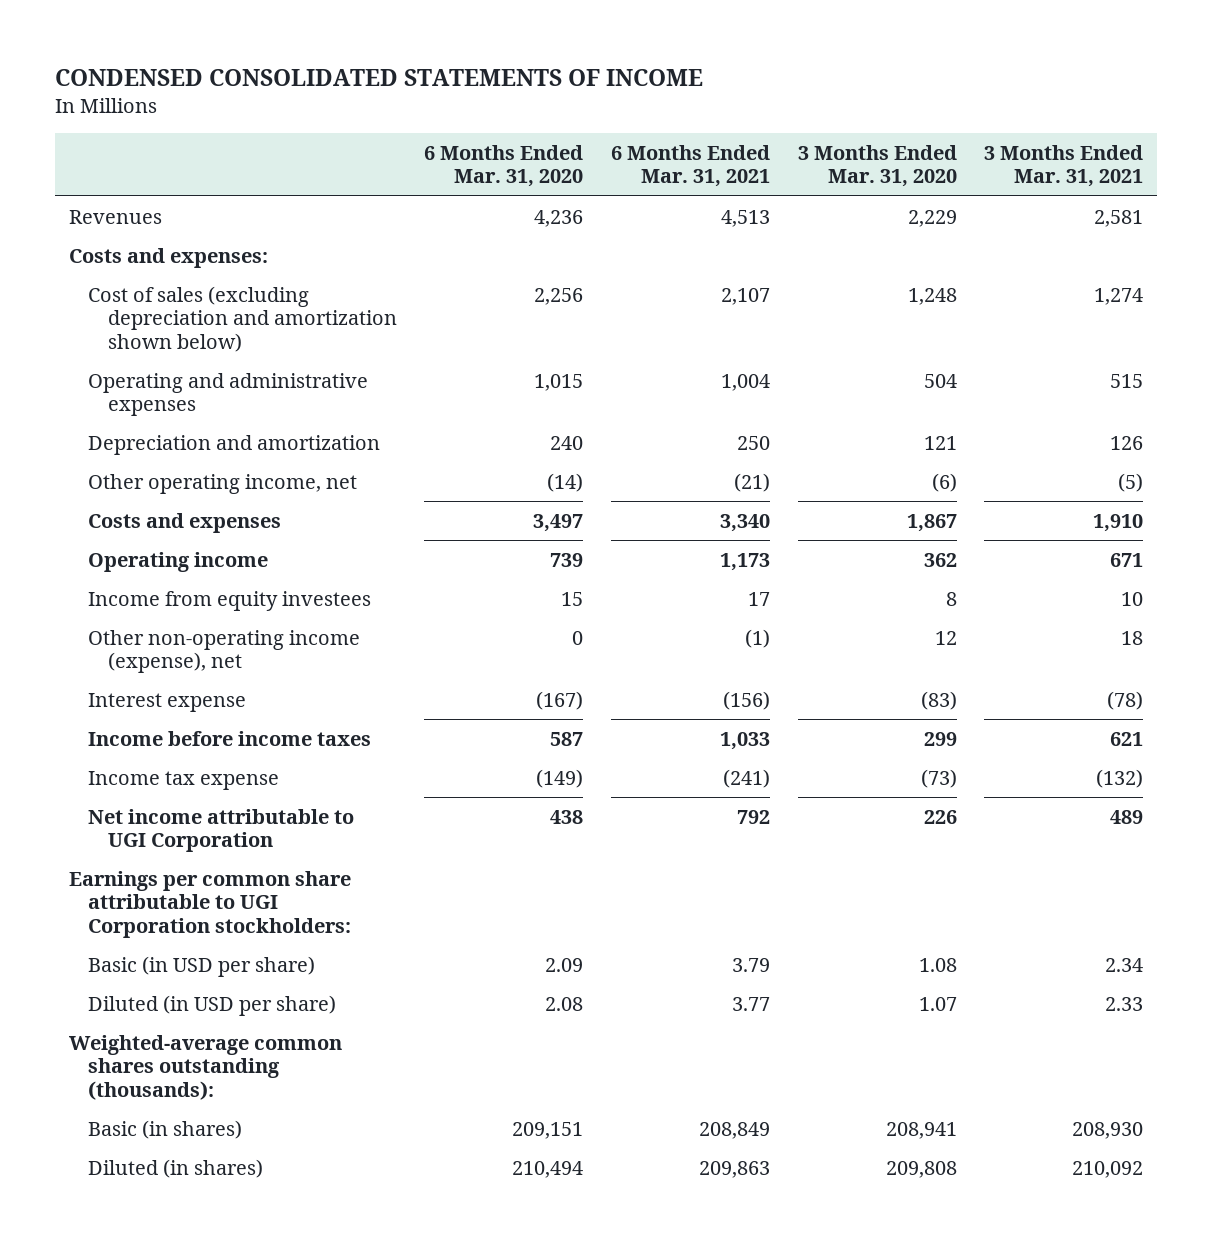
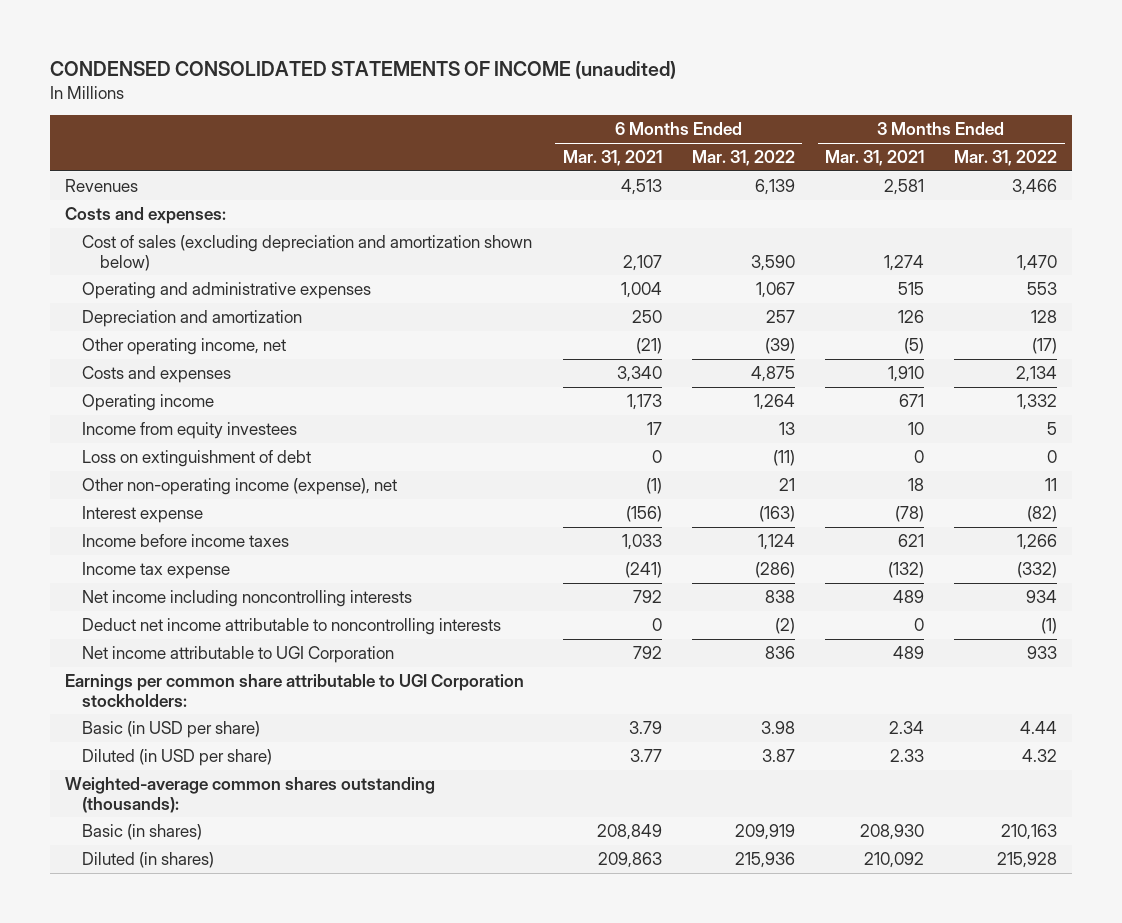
[55,69,704,87] CONDENSED CONSOLIDATED STATEMENTS OF INCOME -> [49,60,676,79] CONDENSED CONSOLIDATED STATEMENTS OF INCOME (unaudited)
[424,144,584,188] 6 Months Ended Mar. 31, 2020 -> none
[797,144,957,188] 3 Months Ended Mar. 31, 2020 -> none
none -> [691,150,795,167] Mar. 31, 2022
none -> [954,150,1058,167] Mar. 31, 2022
none -> [82,450,312,468] Loss on extinguishment of debt
none -> [82,590,413,608] Net income including noncontrolling interests
none -> [82,618,502,636] Deduct net income attributable to noncontrolling interests

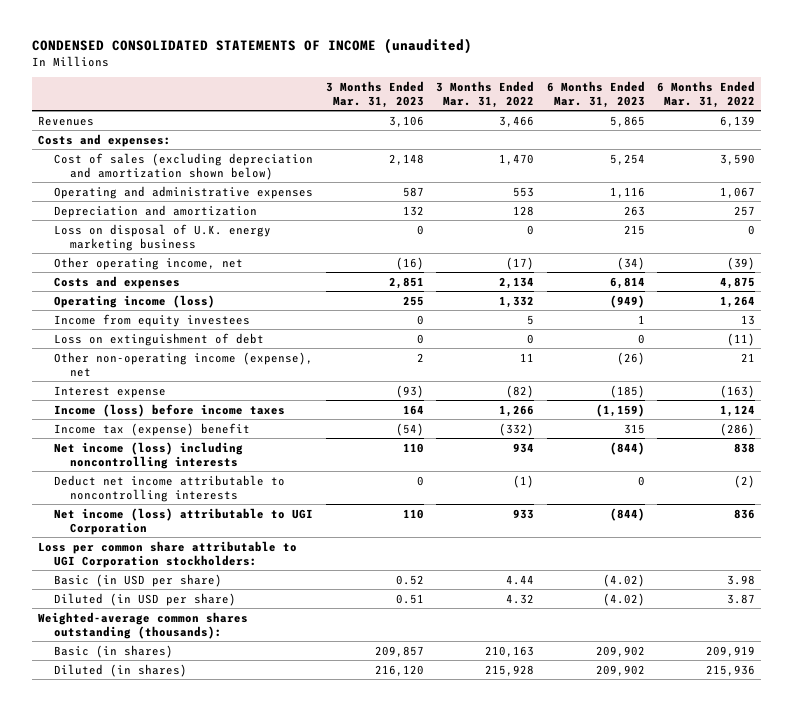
[562,150,662,167] Mar. 31, 2021 -> none
[825,150,925,167] Mar. 31, 2021 -> none
none -> [325,80,424,108] 3 Months Ended Mar. 31, 2023
none -> [546,80,645,108] 6 Months Ended Mar. 31, 2023
none -> [54,223,272,251] Loss on disposal of U.K. energy marketing business
[82,394,215,412] Operating income -> [54,294,216,308] Operating income (loss)
[82,534,290,548] Income before income taxes -> [54,403,286,417] Income (loss) before income taxes
[82,562,231,580] Income tax expense -> [54,422,251,436] Income tax (expense) benefit
[82,590,413,608] Net income including noncontrolling interests -> [54,441,244,469] Net income (loss) including noncontrolling interests
[82,646,395,664] Net income attributable to UGI Corporation -> [54,507,314,535] Net income (loss) attributable to UGI Corporation
[64,674,524,707] Earnings per common share attributable to UGI Corporation stockholders: -> [38,540,298,568] Loss per common share attributable to UGI Corporation stockholders:

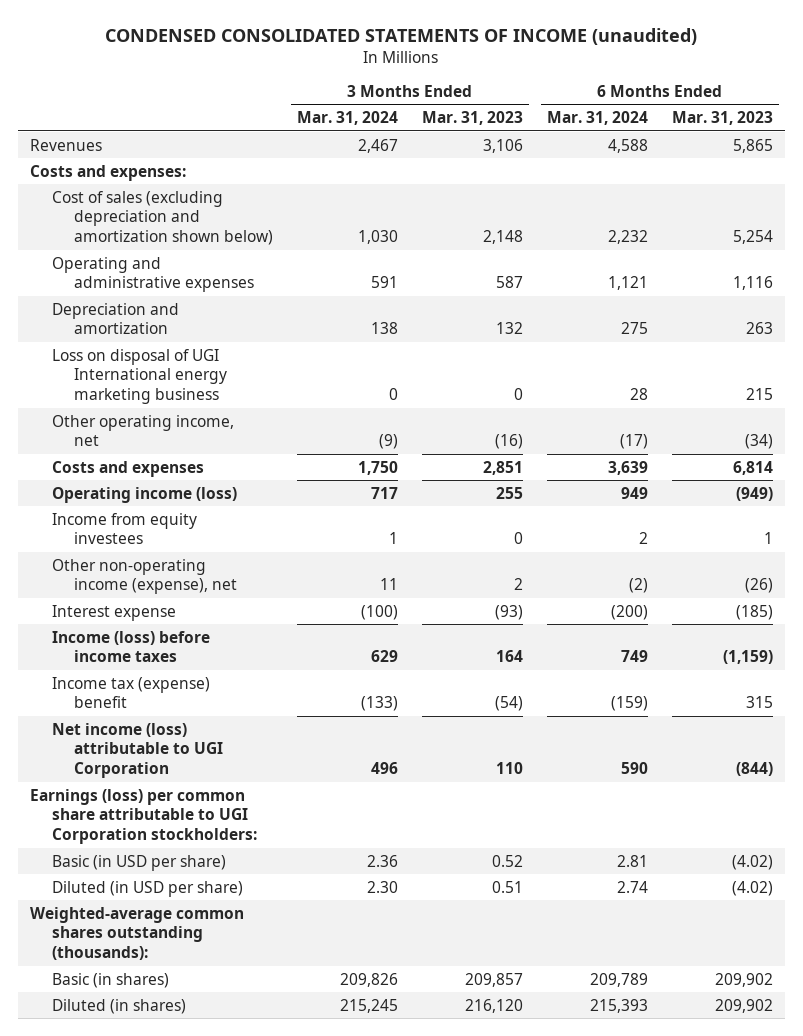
[436,80,535,108] 3 Months Ended Mar. 31, 2022 -> none
[657,80,756,108] 6 Months Ended Mar. 31, 2022 -> none
none -> [297,111,399,126] Mar. 31, 2024
none -> [546,111,648,126] Mar. 31, 2024
[54,223,272,251] Loss on disposal of U.K. energy marketing business -> [52,348,228,405] Loss on disposal of UGI International energy marketing business
[54,332,265,346] Loss on extinguishment of debt -> none
[54,441,244,469] Net income (loss) including noncontrolling interests -> none
[54,474,286,502] Deduct net income attributable to noncontrolling interests -> none
[38,540,298,568] Loss per common share attributable to UGI Corporation stockholders: -> [30,788,258,845] Earnings (loss) per common share attributable to UGI Corporation stockholders:

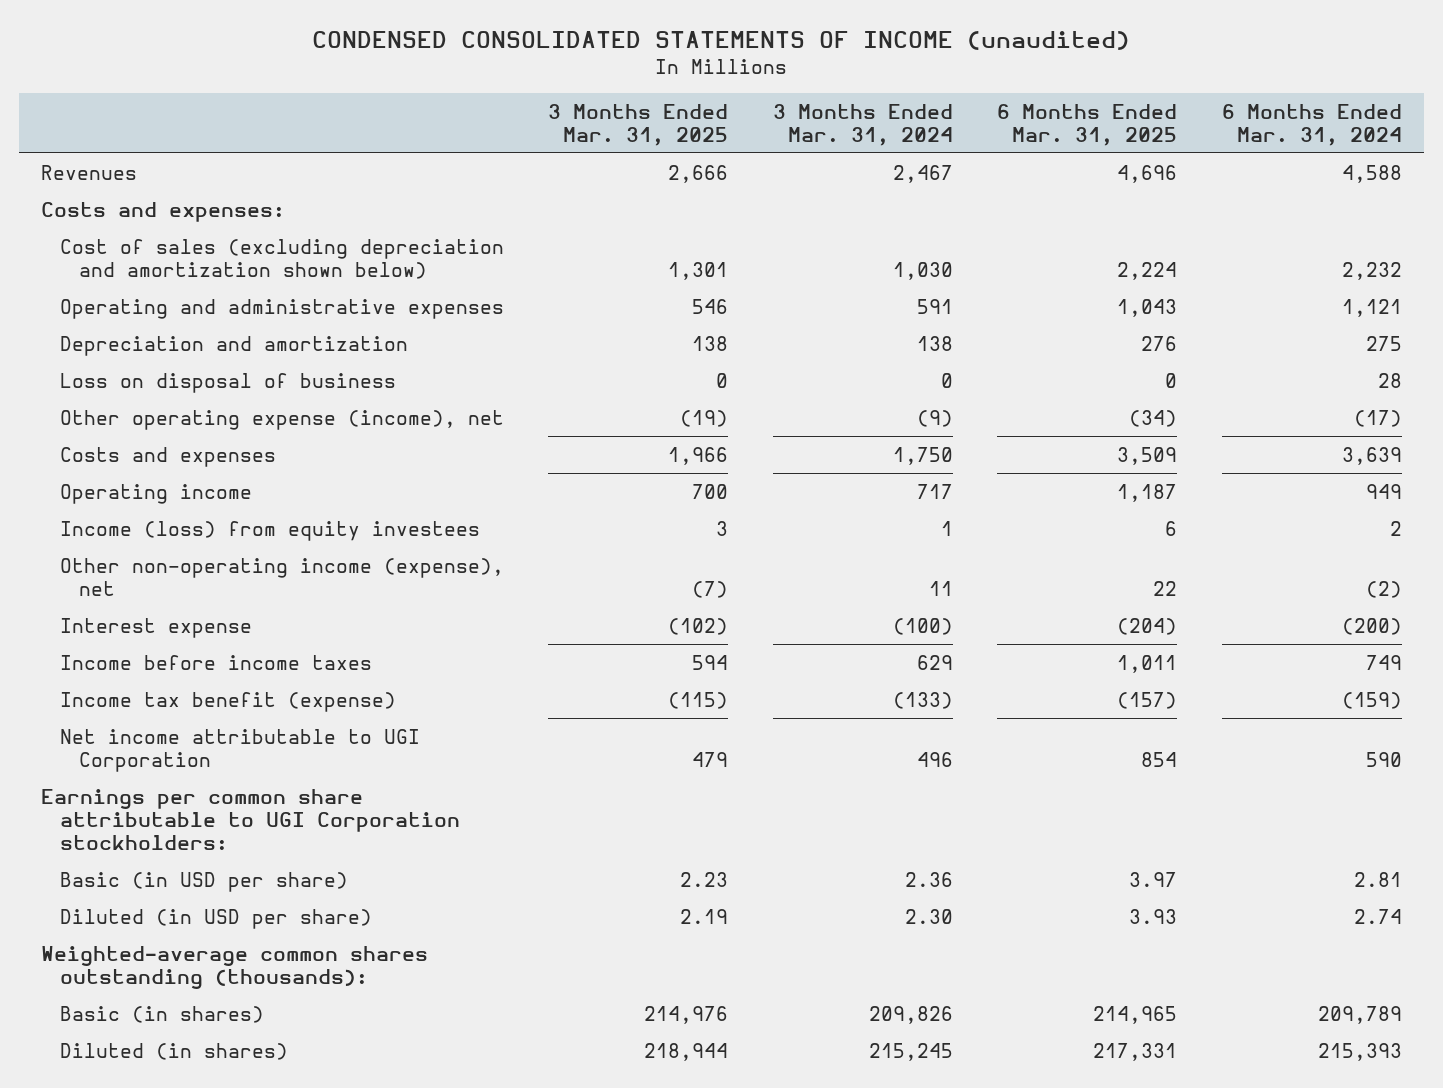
[422,111,524,126] Mar. 31, 2023 -> none
[671,111,773,126] Mar. 31, 2023 -> none
none -> [548,103,729,146] 3 Months Ended Mar. 31, 2025
none -> [997,103,1178,146] 6 Months Ended Mar. 31, 2025
[52,348,228,405] Loss on disposal of UGI International energy marketing business -> [59,372,396,393] Loss on disposal of business
[52,414,235,447] Other operating income, net -> [59,409,504,430] Other operating expense (income), net
[52,486,238,503] Operating income (loss) -> [59,483,252,504] Operating income
[52,512,198,545] Income from equity investees -> [59,520,480,541] Income (loss) from equity investees
[52,630,211,663] Income (loss) before income taxes -> [59,654,372,670] Income before income taxes
[52,676,211,709] Income tax (expense) benefit -> [59,691,396,712] Income tax benefit (expense)
[52,722,224,779] Net income (loss) attributable to UGI Corporation -> [59,728,420,772] Net income attributable to UGI Corporation
[30,788,258,845] Earnings (loss) per common share attributable to UGI Corporation stockholders: -> [40,788,460,850] Earnings per common share attributable to UGI Corporation stockholders:

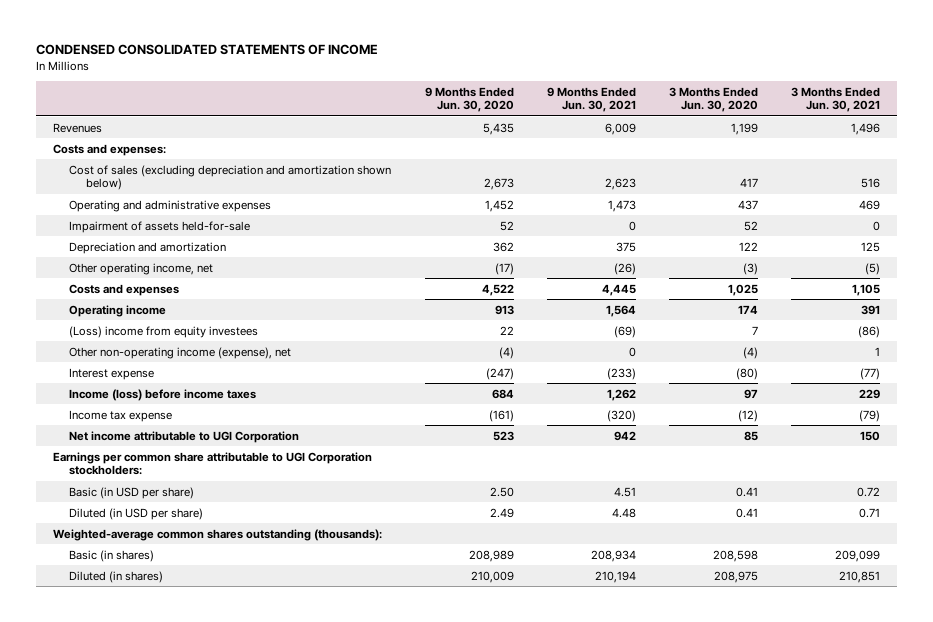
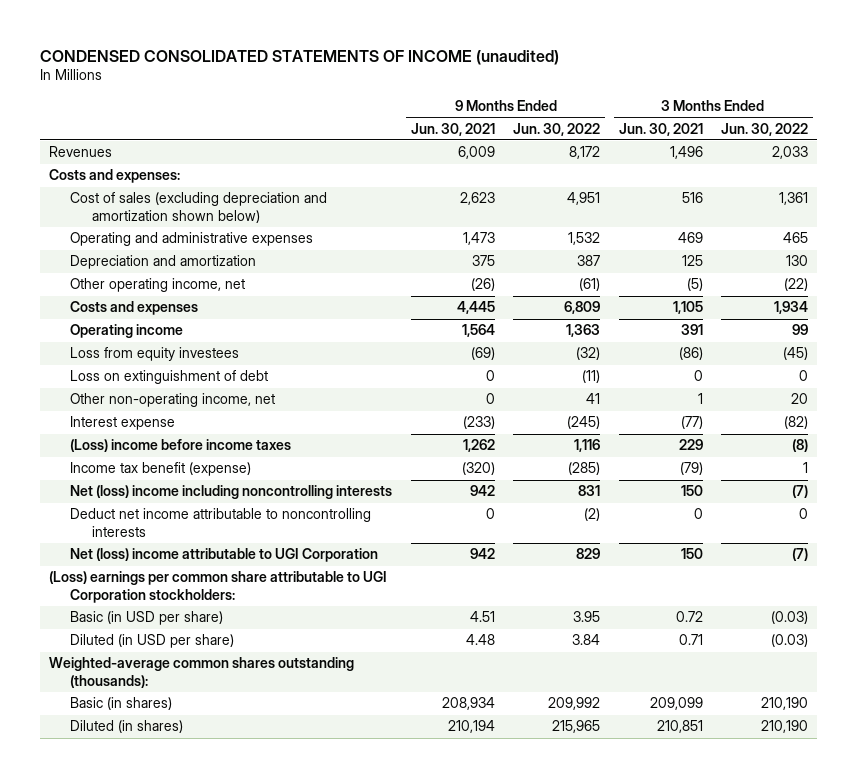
[36,44,379,56] CONDENSED CONSOLIDATED STATEMENTS OF INCOME -> [39,49,559,65] CONDENSED CONSOLIDATED STATEMENTS OF INCOME (unaudited)
[424,86,514,113] 9 Months Ended Jun. 30, 2020 -> none
[668,86,758,113] 3 Months Ended Jun. 30, 2020 -> none
none -> [513,122,601,136] Jun. 30, 2022
none -> [721,122,809,136] Jun. 30, 2022
[69,220,251,233] Impairment of assets held-for-sale -> none
[69,325,259,338] (Loss) income from equity investees -> [70,347,240,362] Loss from equity investees
none -> [70,370,269,385] Loss on extinguishment of debt
[69,346,292,359] Other non-operating income (expense), net -> [70,393,276,408] Other non-operating income, net
[69,388,257,401] Income (loss) before income taxes -> [70,439,292,453] (Loss) income before income taxes
[69,409,173,422] Income tax expense -> [70,462,252,477] Income tax benefit (expense)
none -> [70,485,393,500] Net (loss) income including noncontrolling interests
none -> [70,508,372,537] Deduct net income attributable to noncontrolling interests
[69,430,300,443] Net income attributable to UGI Corporation -> [70,548,379,563] Net (loss) income attributable to UGI Corporation
[53,451,373,476] Earnings per common share attributable to UGI Corporation stockholders: -> [49,571,388,603] (Loss) earnings per common share attributable to UGI Corporation stockholders:

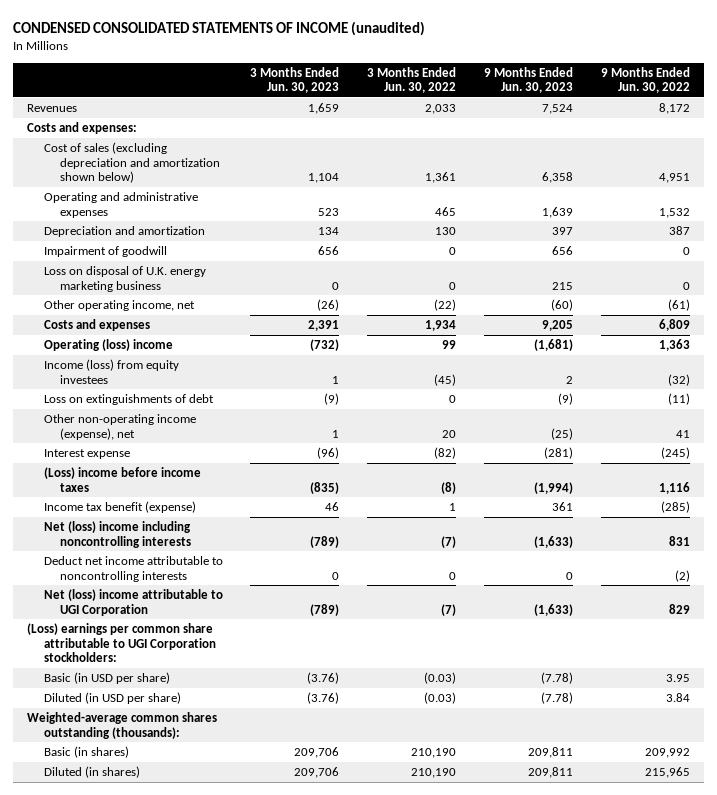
[410,122,495,136] Jun. 30, 2021 -> none
[618,122,703,136] Jun. 30, 2021 -> none
none -> [250,66,340,94] 3 Months Ended Jun. 30, 2023
none -> [484,66,574,94] 9 Months Ended Jun. 30, 2023
none -> [43,245,167,257] Impairment of goodwill
none -> [43,265,206,292] Loss on disposal of U.K. energy marketing business
[70,324,184,339] Operating income -> [43,338,173,351] Operating (loss) income
[70,347,240,362] Loss from equity investees -> [43,358,179,384] Income (loss) from equity investees
[70,370,269,385] Loss on extinguishment of debt -> [43,393,214,405] Loss on extinguishments of debt
[70,393,276,408] Other non-operating income, net -> [43,413,196,440] Other non-operating income (expense), net

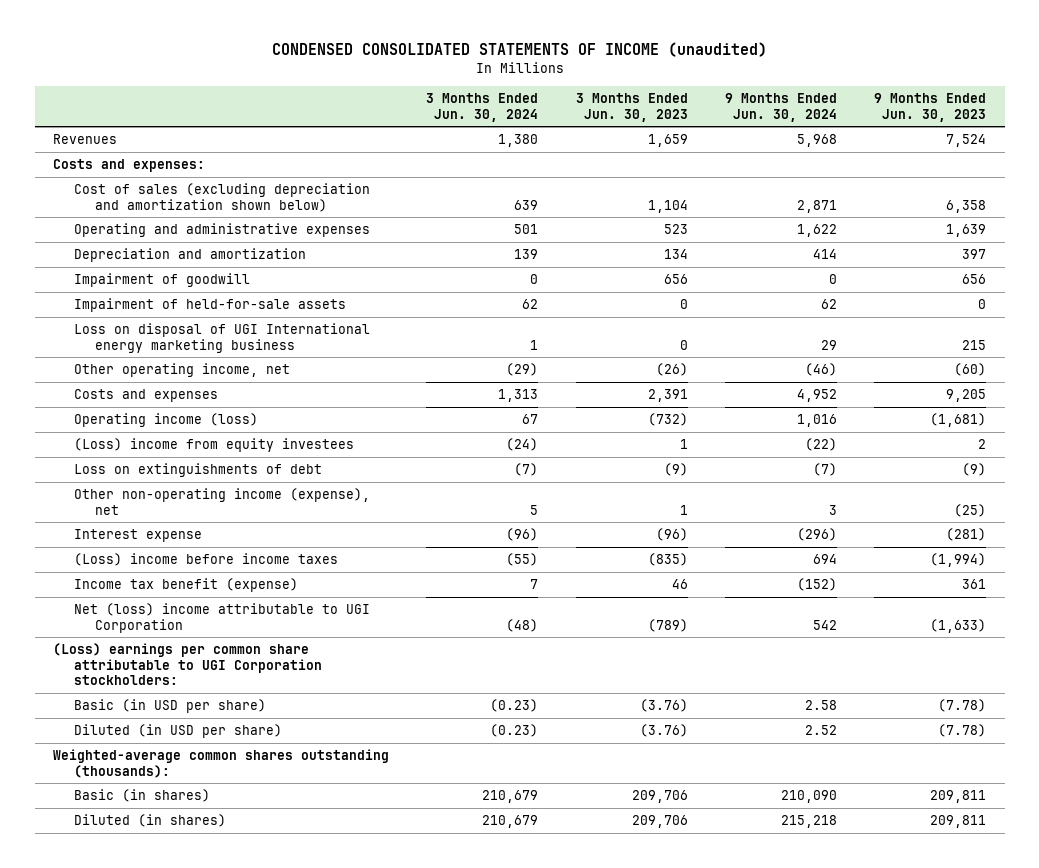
[367,66,457,94] 3 Months Ended Jun. 30, 2022 -> none
[600,66,690,94] 9 Months Ended Jun. 30, 2022 -> none
none -> [426,93,539,122] 3 Months Ended Jun. 30, 2024
none -> [724,93,837,122] 9 Months Ended Jun. 30, 2024
none -> [74,298,347,313] Impairment of held-for-sale assets
[43,265,206,292] Loss on disposal of U.K. energy marketing business -> [74,323,371,353] Loss on disposal of UGI International energy marketing business
[43,338,173,351] Operating (loss) income -> [74,413,259,428] Operating income (loss)
[43,358,179,384] Income (loss) from equity investees -> [74,438,355,453] (Loss) income from equity investees
[43,520,192,548] Net (loss) income including noncontrolling interests -> none
[43,555,223,582] Deduct net income attributable to noncontrolling interests -> none

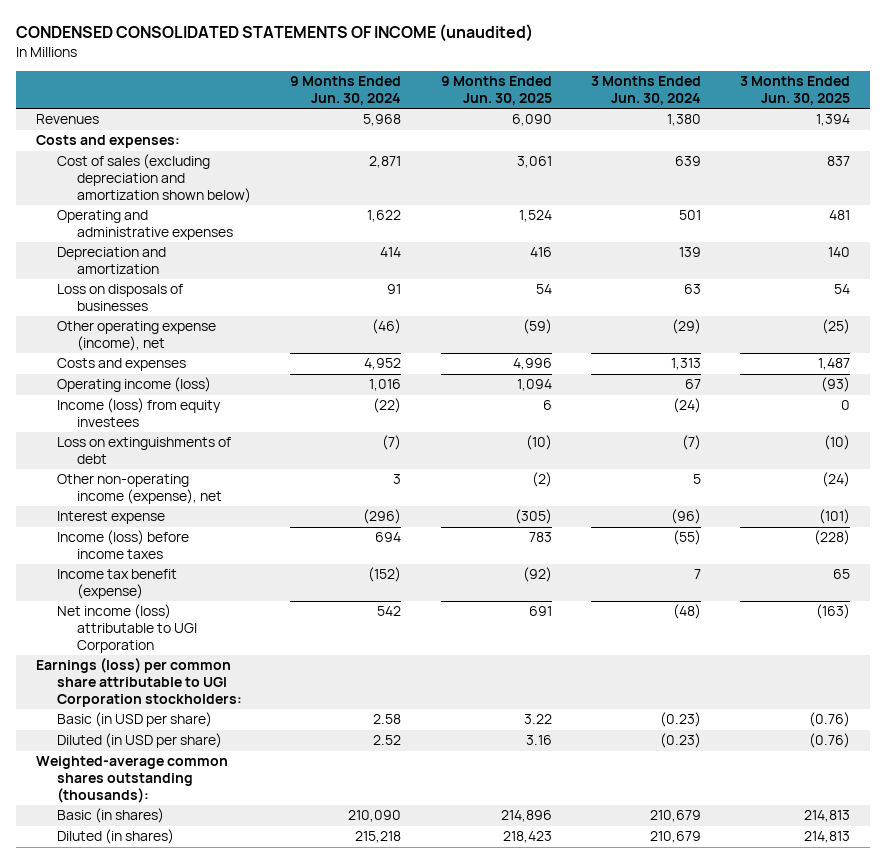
[575,93,688,122] 3 Months Ended Jun. 30, 2023 -> none
[873,93,986,122] 9 Months Ended Jun. 30, 2023 -> none
none -> [440,76,552,106] 9 Months Ended Jun. 30, 2025
none -> [740,76,851,106] 3 Months Ended Jun. 30, 2025
[74,273,251,288] Impairment of goodwill -> none
[74,298,347,313] Impairment of held-for-sale assets -> none
[74,323,371,353] Loss on disposal of UGI International energy marketing business -> [56,284,183,312] Loss on disposals of businesses
[530,339,539,350] 1 -> [683,284,701,295] 63
[820,339,837,350] 29 -> [387,284,402,295] 91
[74,363,291,378] Other operating income, net -> [56,321,216,352] Other operating expense (income), net
[74,438,355,453] (Loss) income from equity investees -> [56,398,221,428] Income (loss) from equity investees
[74,553,339,567] (Loss) income before income taxes -> [56,530,189,560] Income (loss) before income taxes
[74,603,371,633] Net (loss) income attributable to UGI Corporation -> [56,604,198,654] Net income (loss) attributable to UGI Corporation
[53,643,323,686] (Loss) earnings per common share attributable to UGI Corporation stockholders: -> [35,658,242,708] Earnings (loss) per common share attributable to UGI Corporation stockholders:

